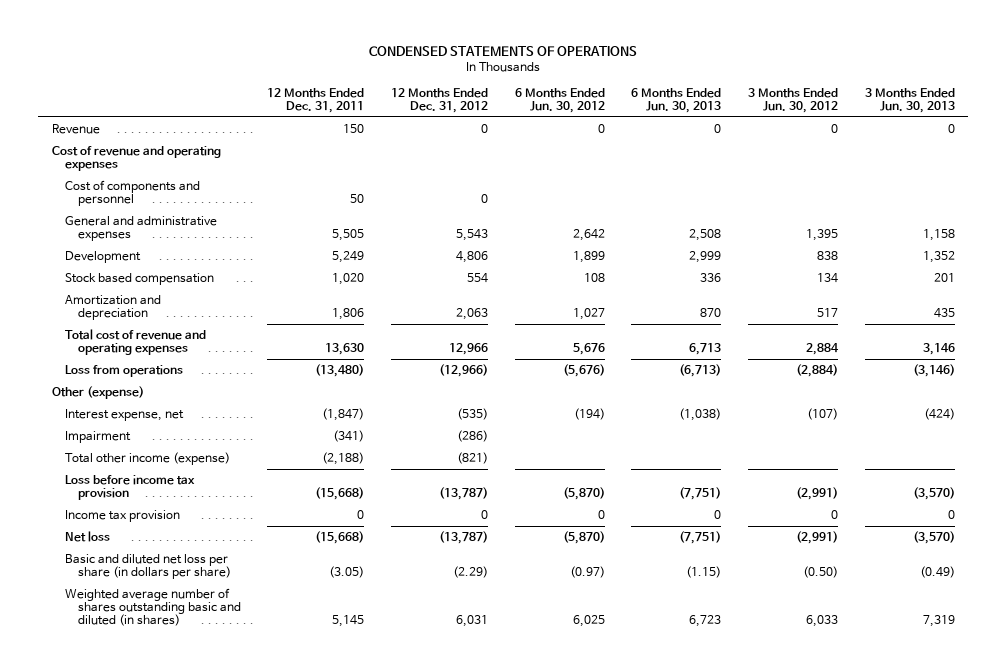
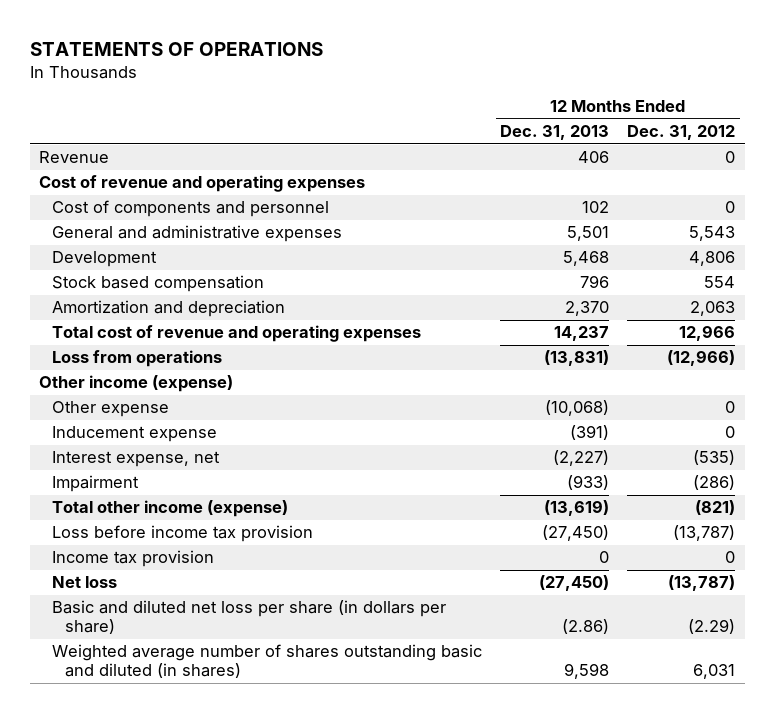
[369,45,638,56] CONDENSED STATEMENTS OF OPERATIONS -> [30,41,324,56] STATEMENTS OF OPERATIONS
[267,88,365,114] 12 Months Ended Dec. 31, 2011 -> none
[514,88,605,114] 6 Months Ended Jun. 30, 2012 -> none
[631,88,722,114] 6 Months Ended Jun. 30, 2013 -> none
[747,88,838,114] 3 Months Ended Jun. 30, 2012 -> none
[864,88,955,114] 3 Months Ended Jun. 30, 2013 -> none
none -> [500,125,610,141] Dec. 31, 2013
[51,385,144,399] Other (expense) -> [39,375,234,393] Other income (expense)
none -> [52,401,170,418] Other expense
none -> [52,426,218,443] Inducement expense

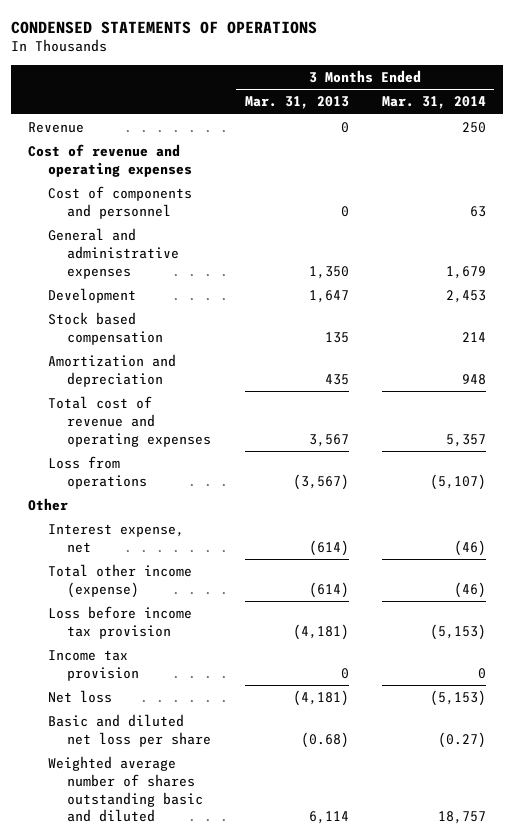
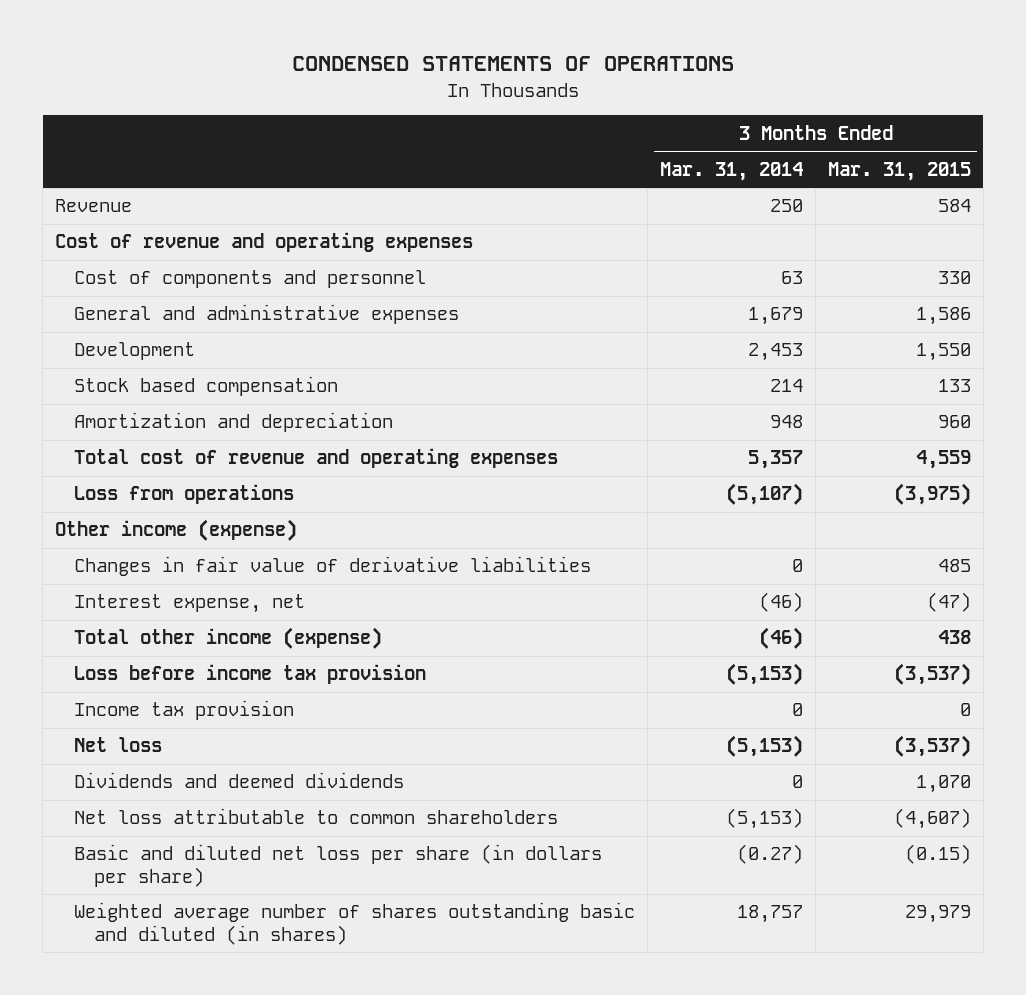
[244,96,349,110] Mar. 31, 2013 -> none
none -> [828,161,972,181] Mar. 31, 2015
[28,497,69,511] Other -> [54,519,297,542] Other income (expense)
none -> [74,556,592,577] Changes in fair value of derivative liabilities
none -> [74,772,405,789] Dividends and deemed dividends
none -> [74,808,559,825] Net loss attributable to common shareholders
[47,713,212,747] Basic and diluted net loss per share -> [74,844,603,887] Basic and diluted net loss per share (in dollars per share)
[47,755,204,823] Weighted average number of shares outstanding basic and diluted -> [74,902,636,945] Weighted average number of shares outstanding basic and diluted (in shares)

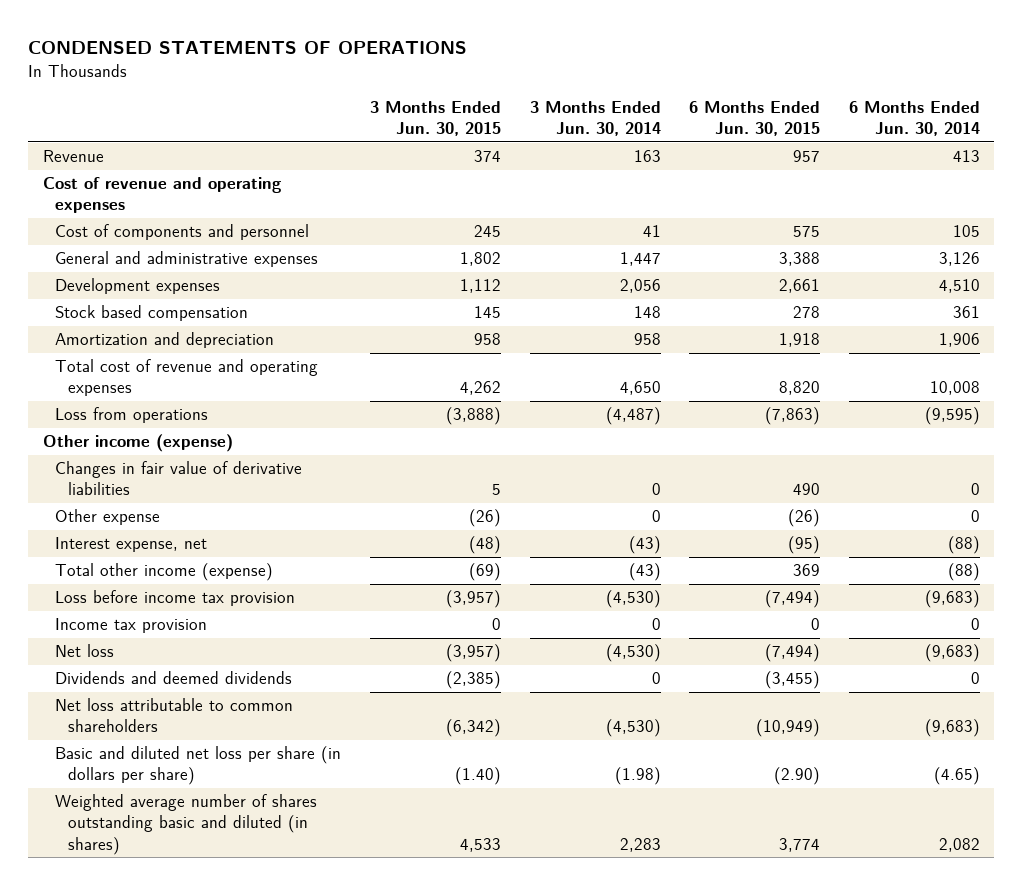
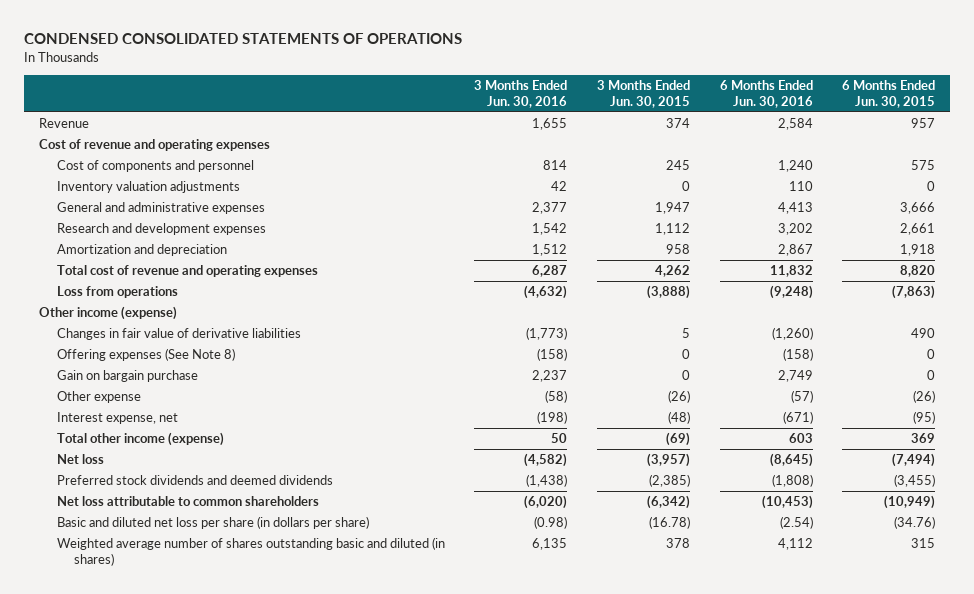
[28,41,468,55] CONDENSED STATEMENTS OF OPERATIONS -> [24,33,463,45] CONDENSED CONSOLIDATED STATEMENTS OF OPERATIONS
[529,100,661,137] 3 Months Ended Jun. 30, 2014 -> none
[848,100,980,137] 6 Months Ended Jun. 30, 2014 -> none
none -> [474,80,568,108] 3 Months Ended Jun. 30, 2016
none -> [719,80,813,108] 6 Months Ended Jun. 30, 2016
[55,305,249,322] Stock based compensation -> none
none -> [56,181,240,194] Inventory valuation adjustments
[460,252,502,267] 1,802 -> [654,202,690,215] 1,947
[779,252,821,267] 3,388 -> [900,202,936,215] 3,666
[55,278,221,295] Development expenses -> [56,223,266,236] Research and development expenses
none -> [56,348,235,362] Offering expenses (See Note 8)
none -> [56,370,198,383] Gain on bargain purchase
[55,590,296,607] Loss before income tax provision -> none
[55,618,208,634] Income tax provision -> none
[55,671,293,685] Dividends and deemed dividends -> [56,475,333,486] Preferred stock dividends and deemed dividends
[455,767,502,786] (1.40) -> [648,516,690,530] (16.78)
[774,767,821,786] (2.90) -> [894,516,936,530] (34.76)
[460,837,502,852] 4,533 -> [665,538,690,549] 378
[779,837,821,852] 3,774 -> [911,538,936,549] 315

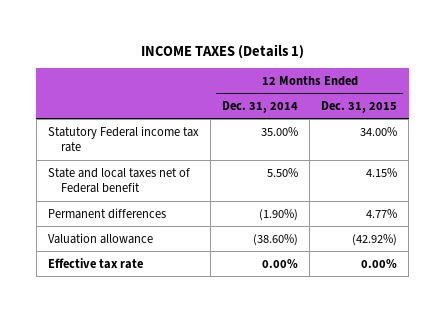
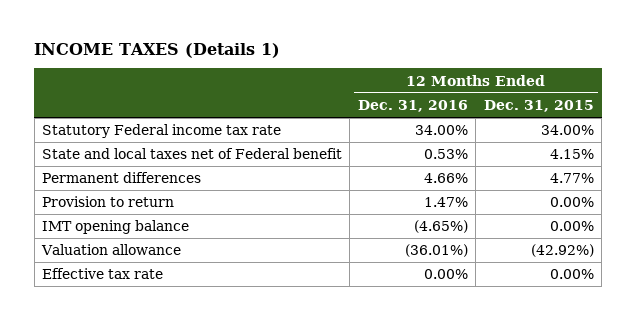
[222,100,299,113] Dec. 31, 2014 -> none
none -> [357,100,468,113] Dec. 31, 2016
none -> [41,196,174,208] Provision to return
none -> [41,220,189,235] IMT opening balance

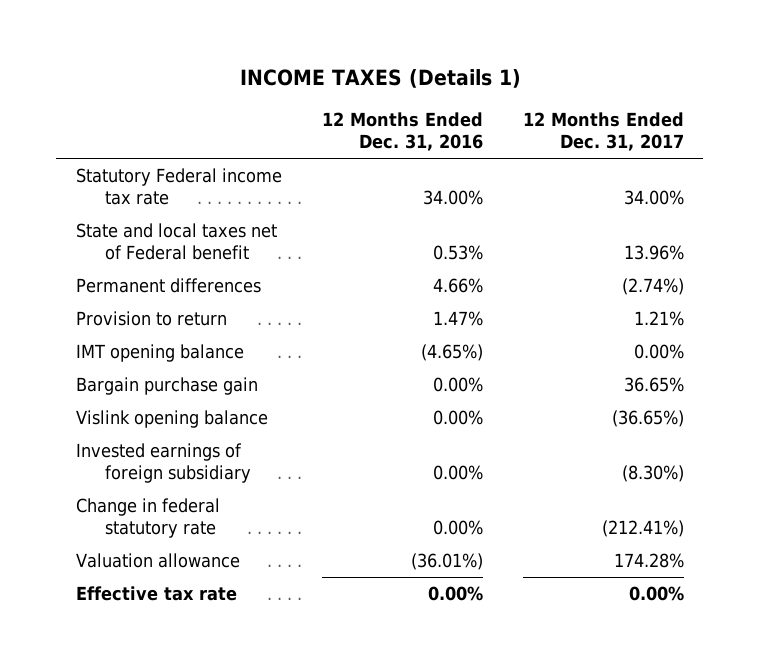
[483,100,594,113] Dec. 31, 2015 -> none
none -> [522,112,684,152] 12 Months Ended Dec. 31, 2017
none -> [76,377,259,396] Bargain purchase gain
none -> [76,410,269,429] Vislink opening balance
none -> [76,443,252,484] Invested earnings of foreign subsidiary
none -> [76,498,221,539] Change in federal statutory rate

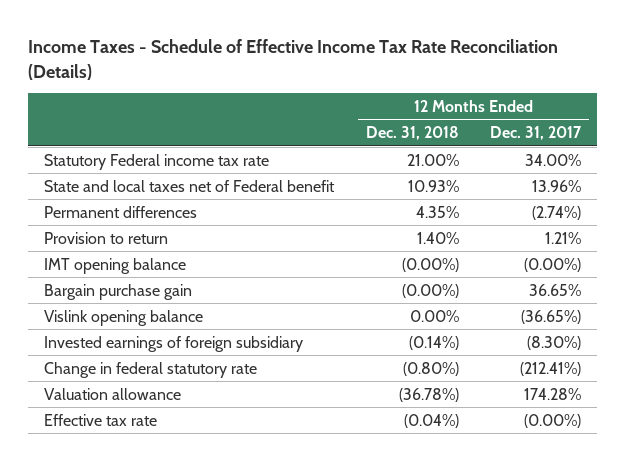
[239,68,521,88] INCOME TAXES (Details 1) -> [28,38,559,80] Income Taxes - Schedule of Effective Income Tax Rate Reconciliation (Details)
[321,112,483,152] 12 Months Ended Dec. 31, 2016 -> none
none -> [365,126,459,141] Dec. 31, 2018
[633,344,684,360] 0.00% -> [524,257,582,272] (0.00%)
[628,586,684,602] 0.00% -> [524,413,582,428] (0.00%)

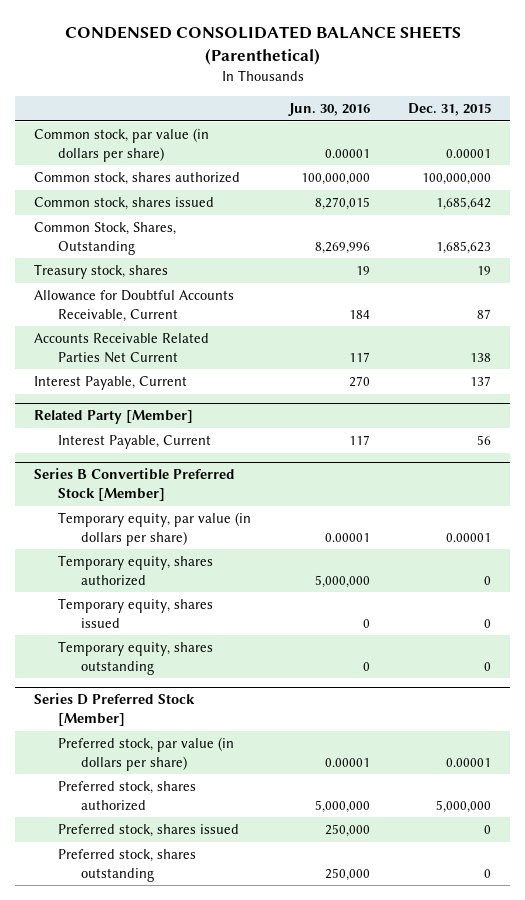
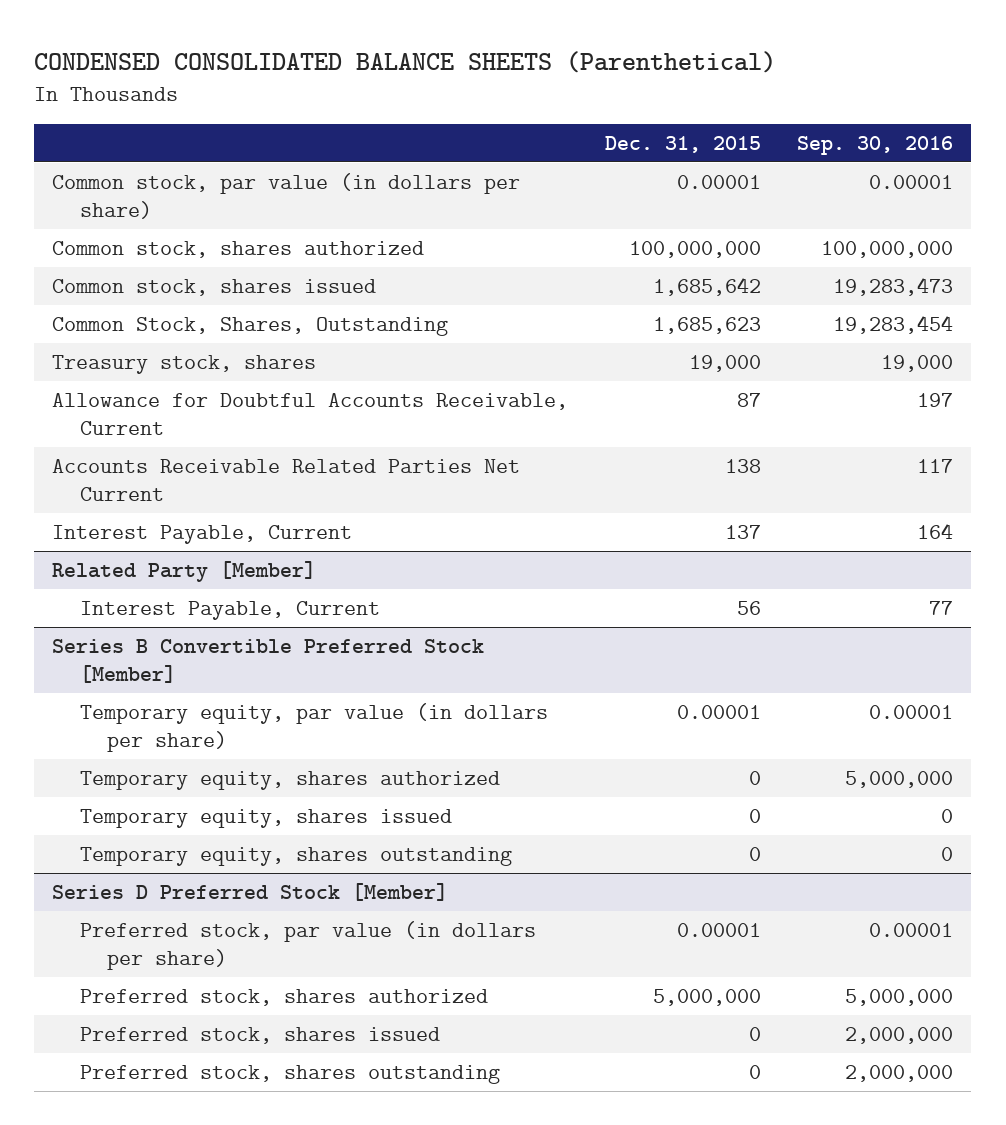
[287,102,370,116] Jun. 30, 2016 -> none
none -> [797,135,954,155] Sep. 30, 2016
[476,266,491,276] 19 -> [688,354,761,372] 19,000

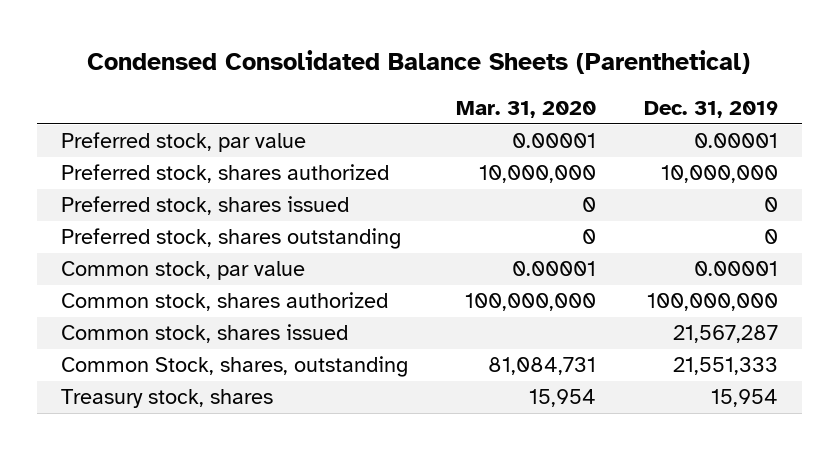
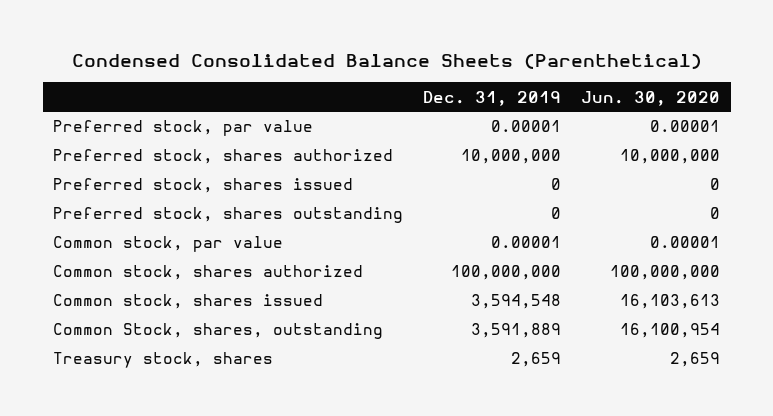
[455,100,596,118] Mar. 31, 2020 -> none
none -> [581,90,721,106] Jun. 30, 2020
[672,325,778,344] 21,567,287 -> [471,294,562,310] 3,594,548
[672,357,778,376] 21,551,333 -> [471,323,562,339] 3,591,889
[710,389,778,408] 15,954 -> [511,352,562,368] 2,659

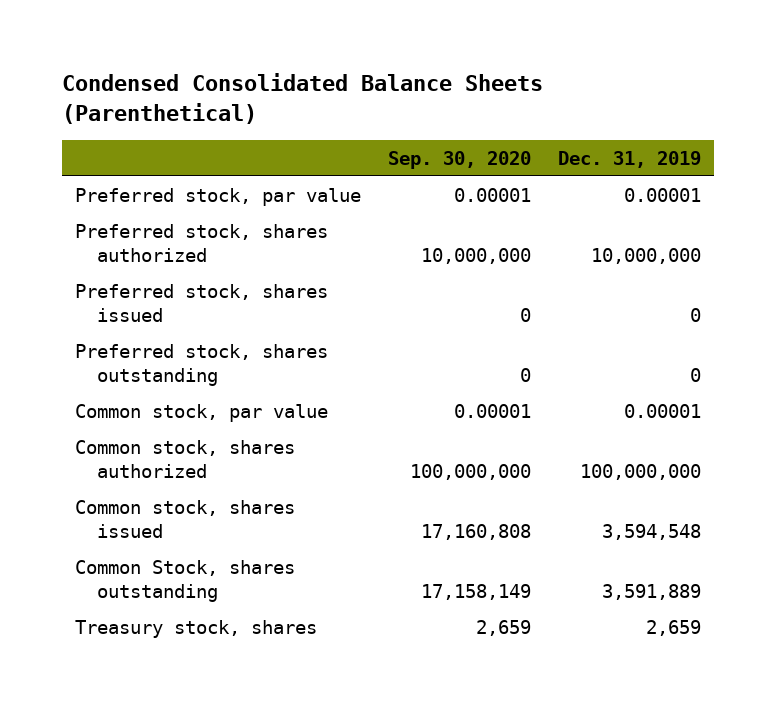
[581,90,721,106] Jun. 30, 2020 -> none
none -> [388,150,532,169] Sep. 30, 2020
[52,323,383,340] Common Stock, shares, outstanding -> [75,559,296,603] Common Stock, shares outstanding

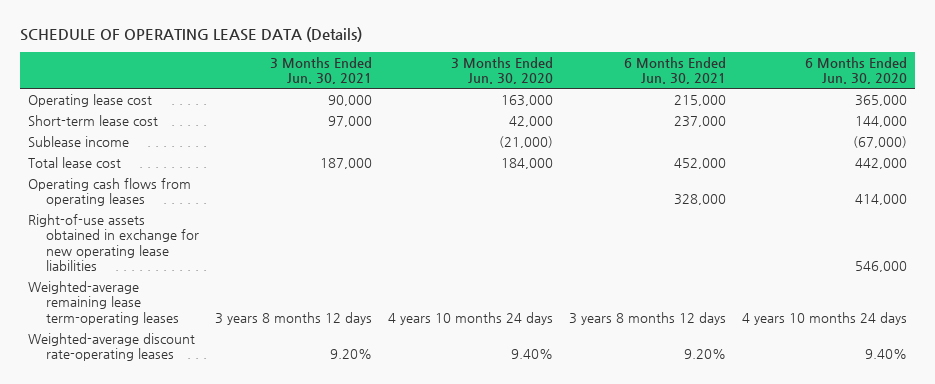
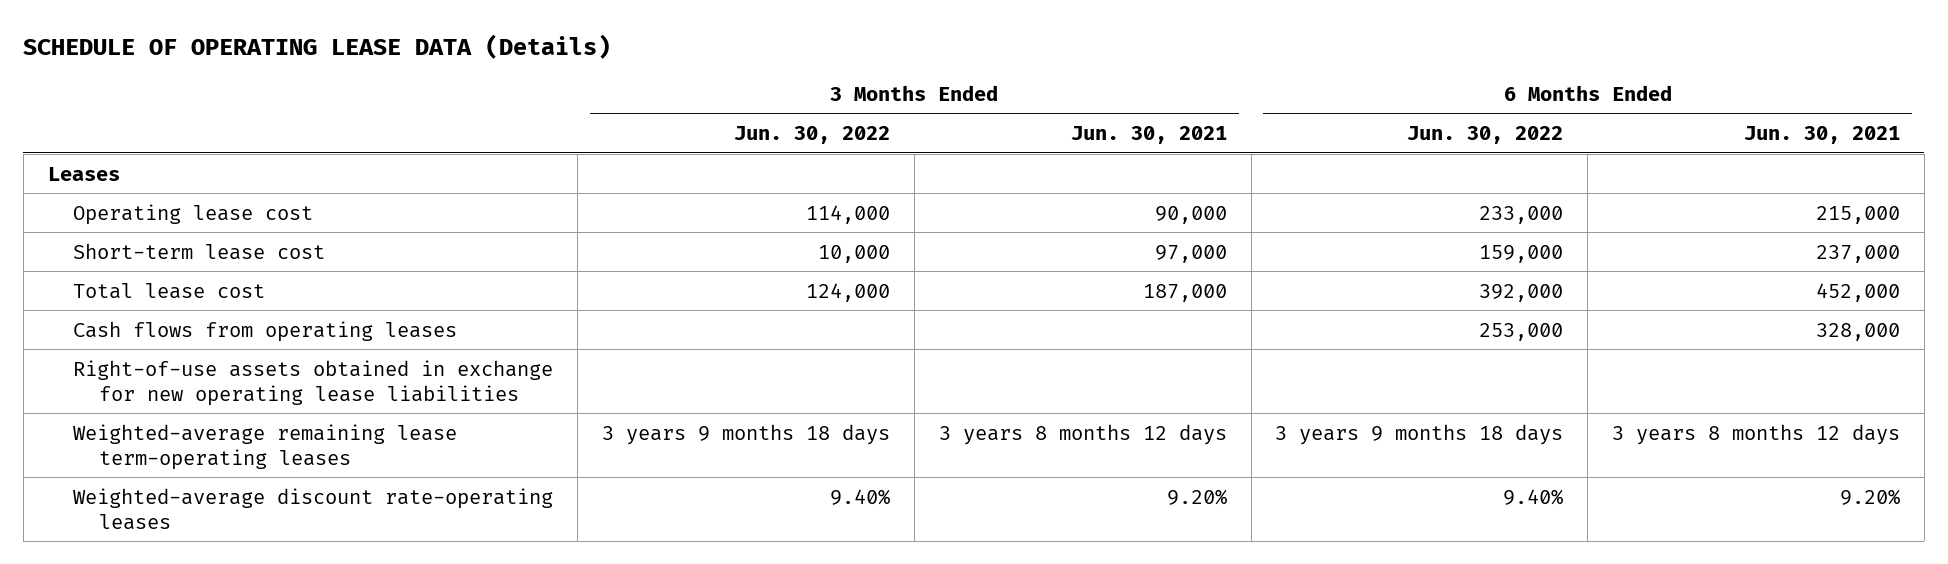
[450,56,553,85] 3 Months Ended Jun. 30, 2020 -> none
[805,56,908,85] 6 Months Ended Jun. 30, 2020 -> none
none -> [734,126,891,145] Jun. 30, 2022
none -> [1407,126,1564,145] Jun. 30, 2022
none -> [47,166,120,181] Leases
[27,135,129,147] Sublease income -> none
[27,177,191,207] Operating cash flows from operating leases -> [73,320,458,342] Cash flows from operating leases

